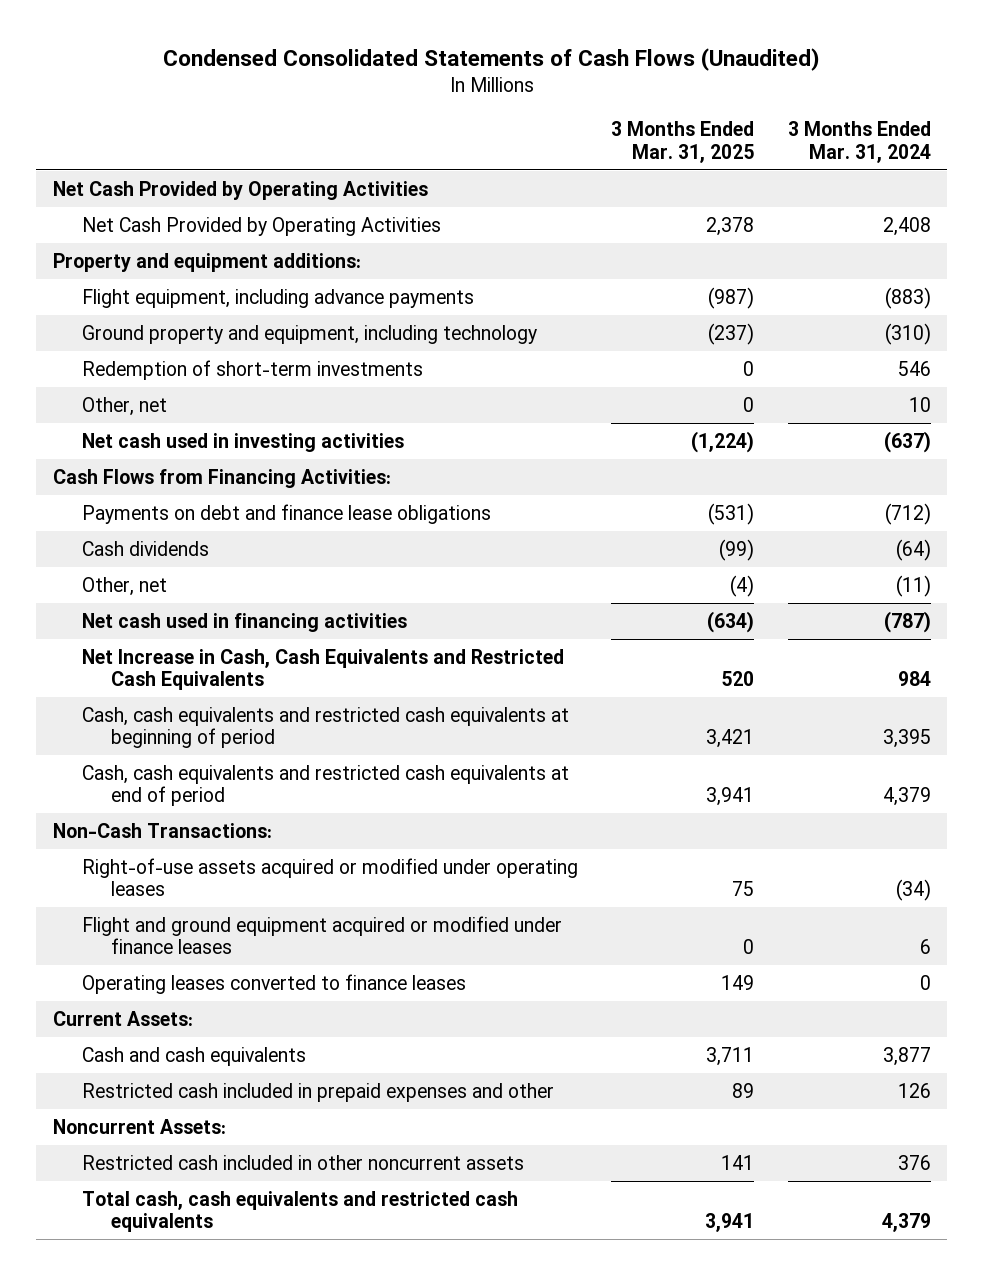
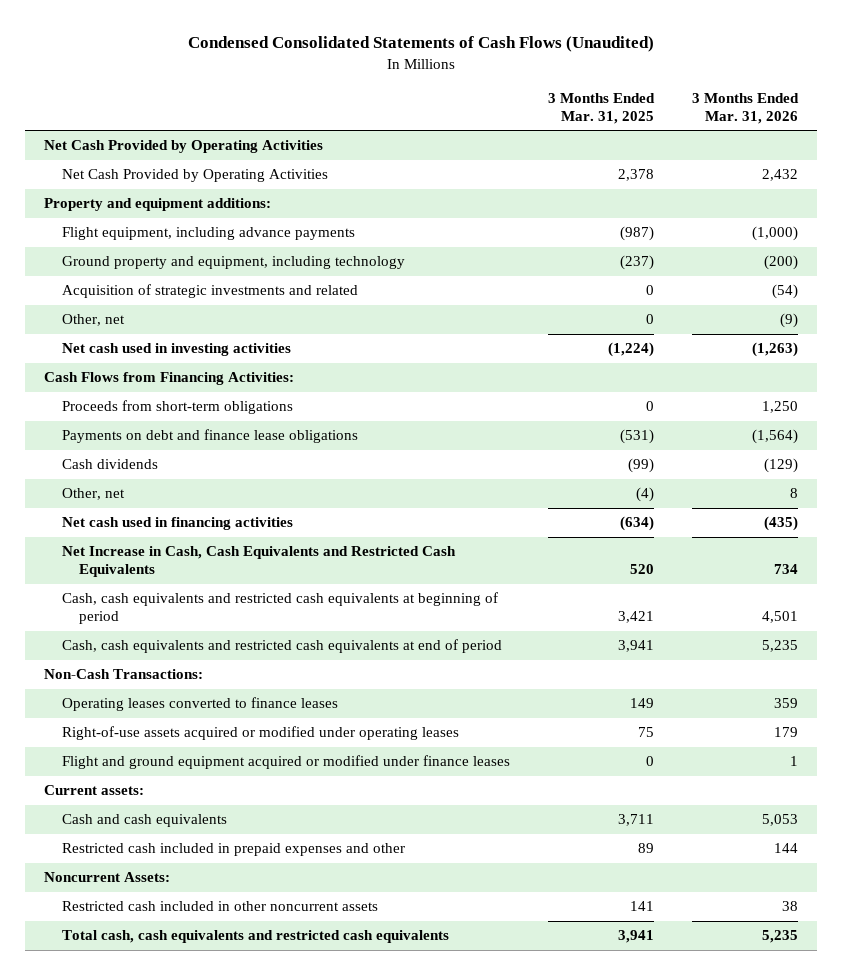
[787,121,931,163] 3 Months Ended Mar. 31, 2024 -> none
none -> [691,92,799,124] 3 Months Ended Mar. 31, 2026
[81,359,423,380] Redemption of short-term investments -> none
none -> [61,284,358,299] Acquisition of strategic investments and related
none -> [61,400,293,415] Proceeds from short-term obligations
[81,973,466,994] Operating leases converted to finance leases -> [61,697,338,712] Operating leases converted to finance leases
[52,1010,193,1026] Current Assets: -> [44,785,145,796] Current assets:

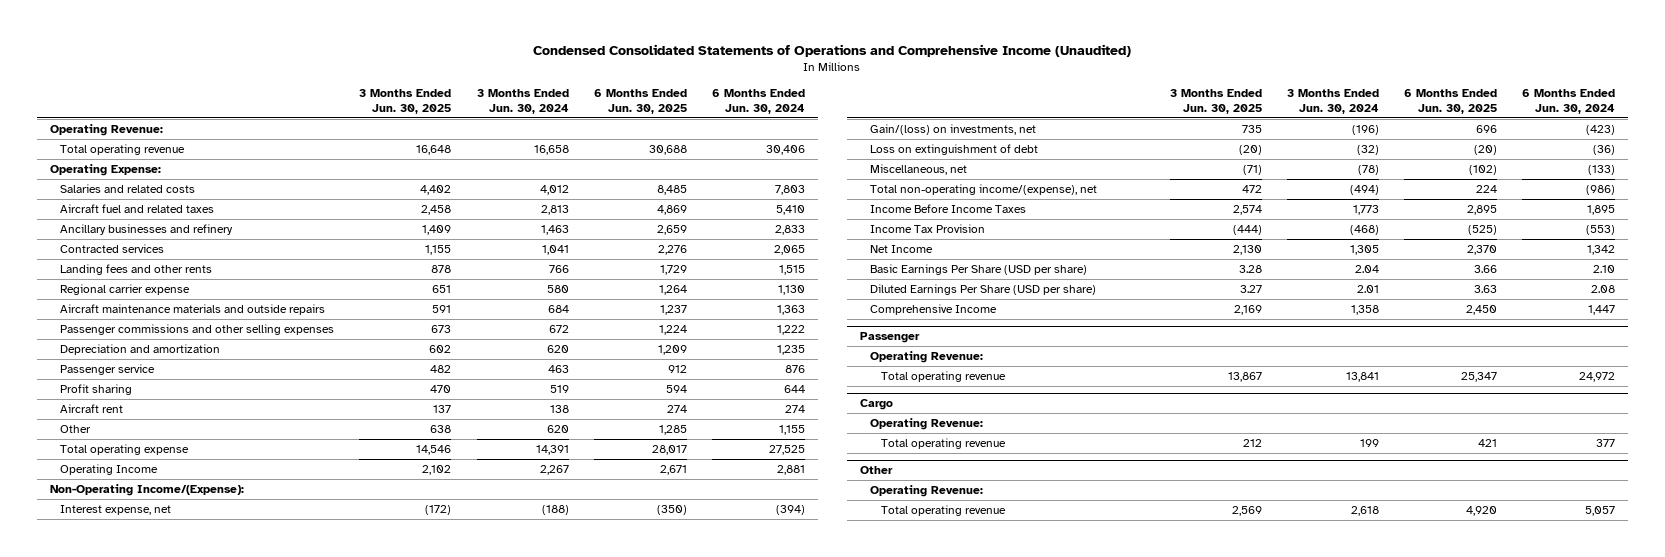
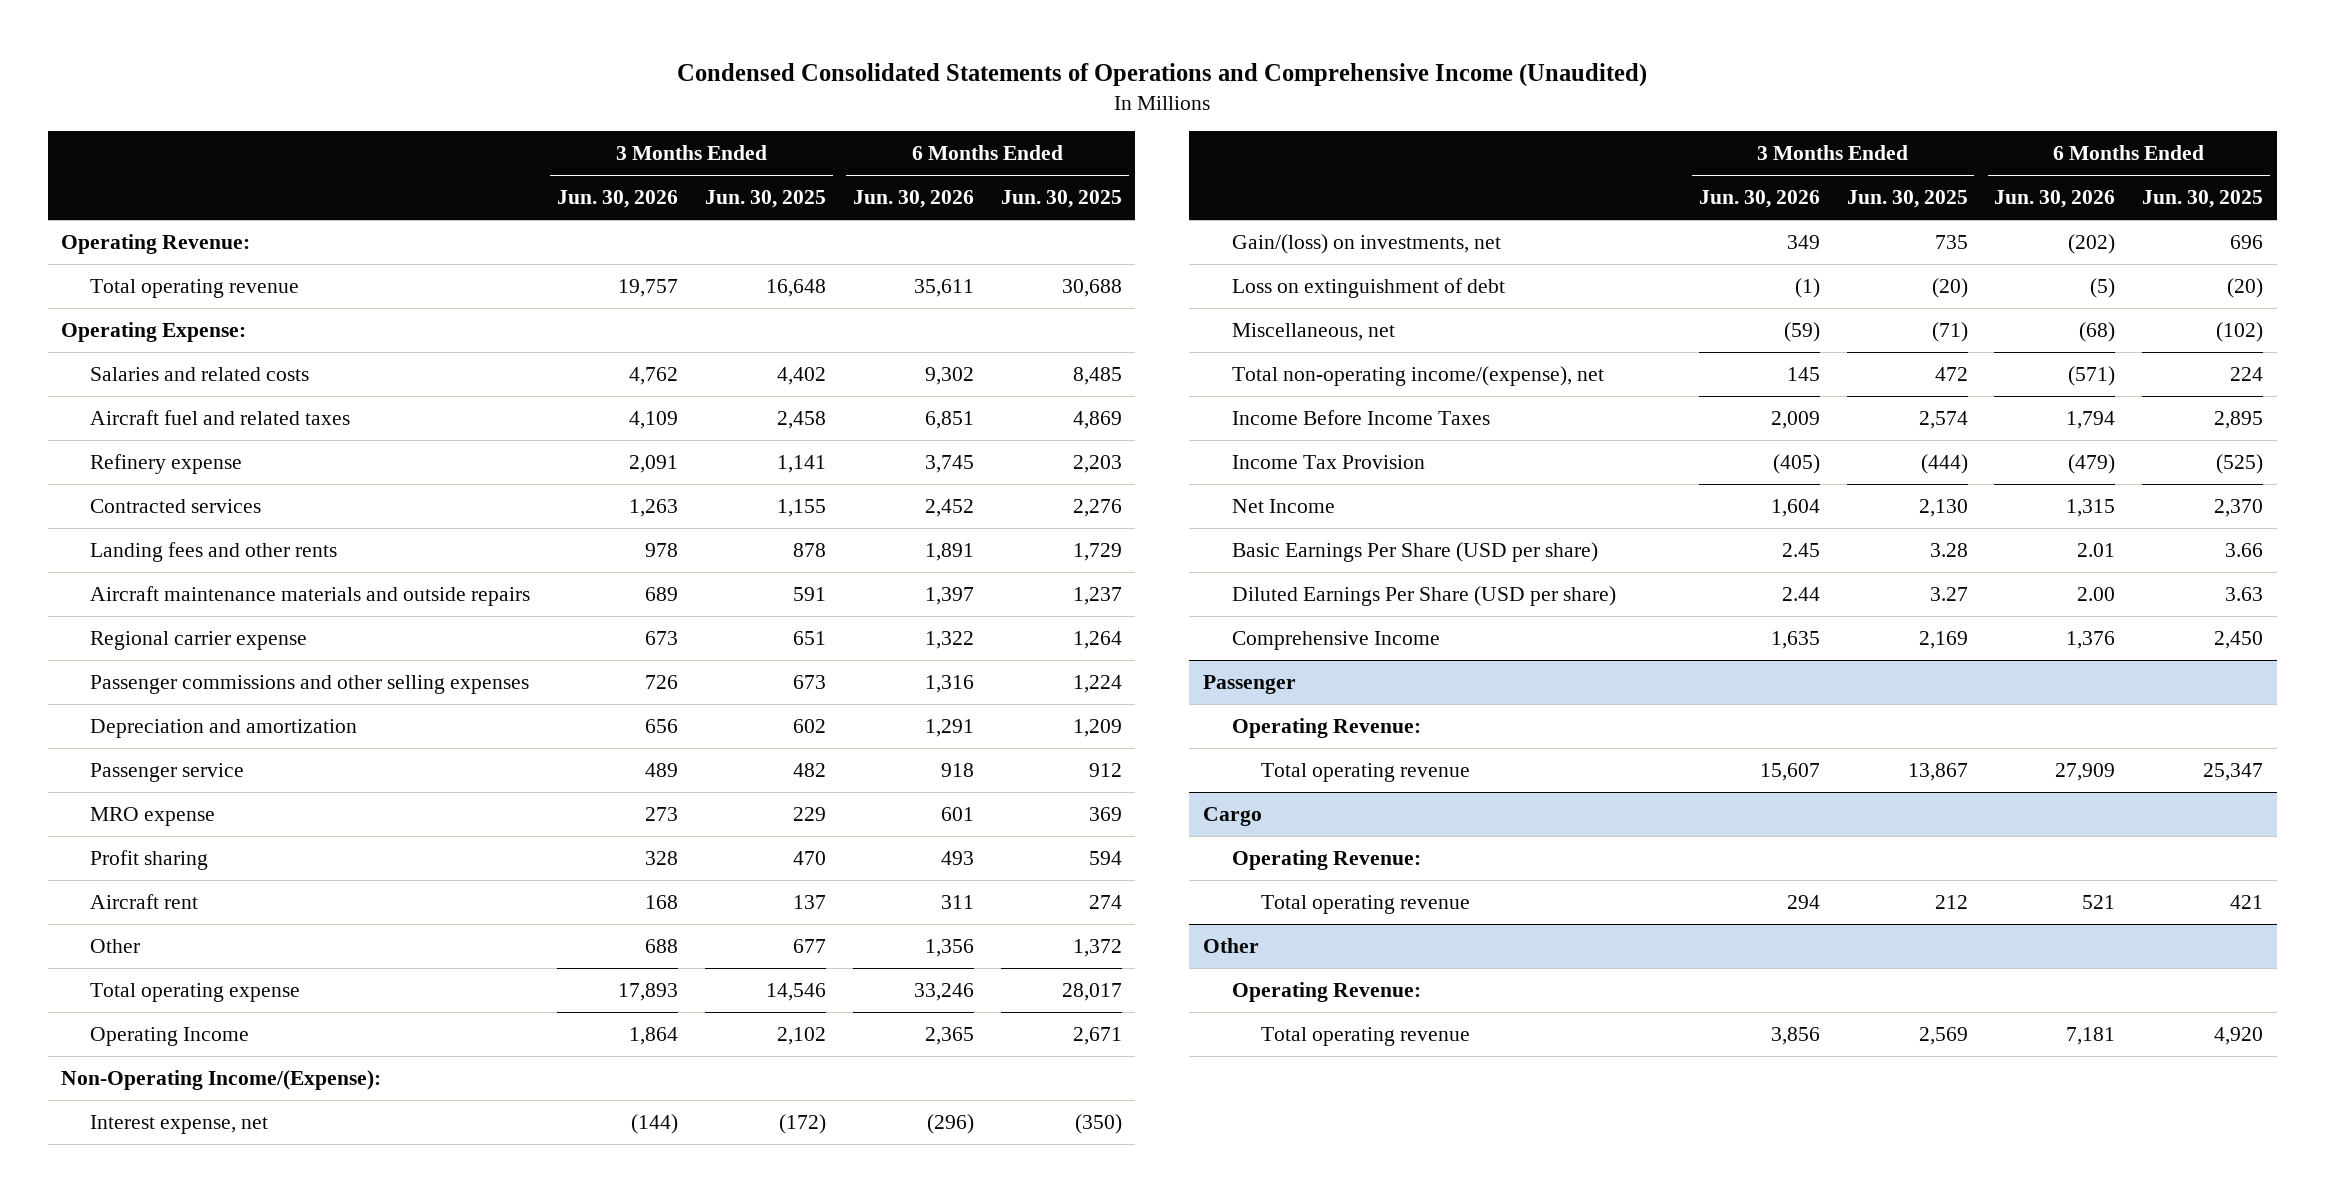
[476,89,569,114] 3 Months Ended Jun. 30, 2024 -> none
[711,89,805,114] 6 Months Ended Jun. 30, 2024 -> none
none -> [557,190,679,209] Jun. 30, 2026
none -> [853,190,975,209] Jun. 30, 2026
[60,223,234,235] Ancillary businesses and refinery -> none
none -> [90,453,243,474] Refinery expense
[60,283,191,295] Regional carrier expense -> [90,630,308,650] Regional carrier expense
none -> [90,806,216,826] MRO expense
[430,424,452,433] 638 -> [793,938,827,953] 677
[658,424,687,435] 1,285 -> [1072,938,1122,957] 1,372

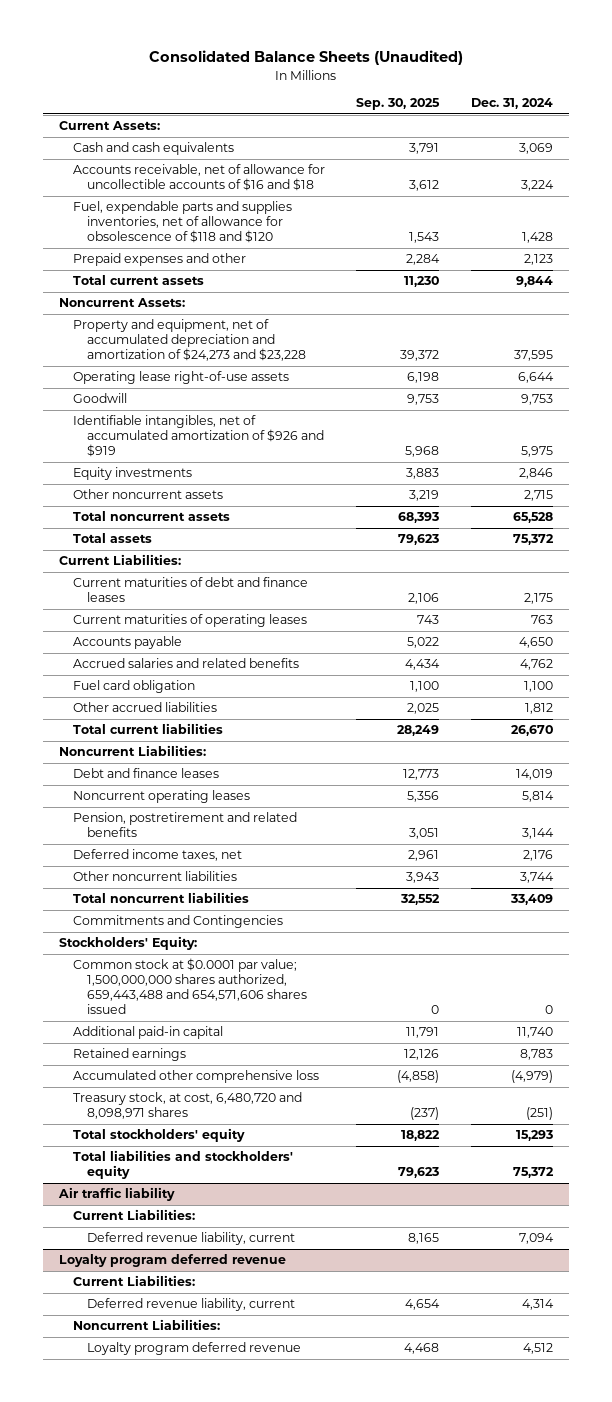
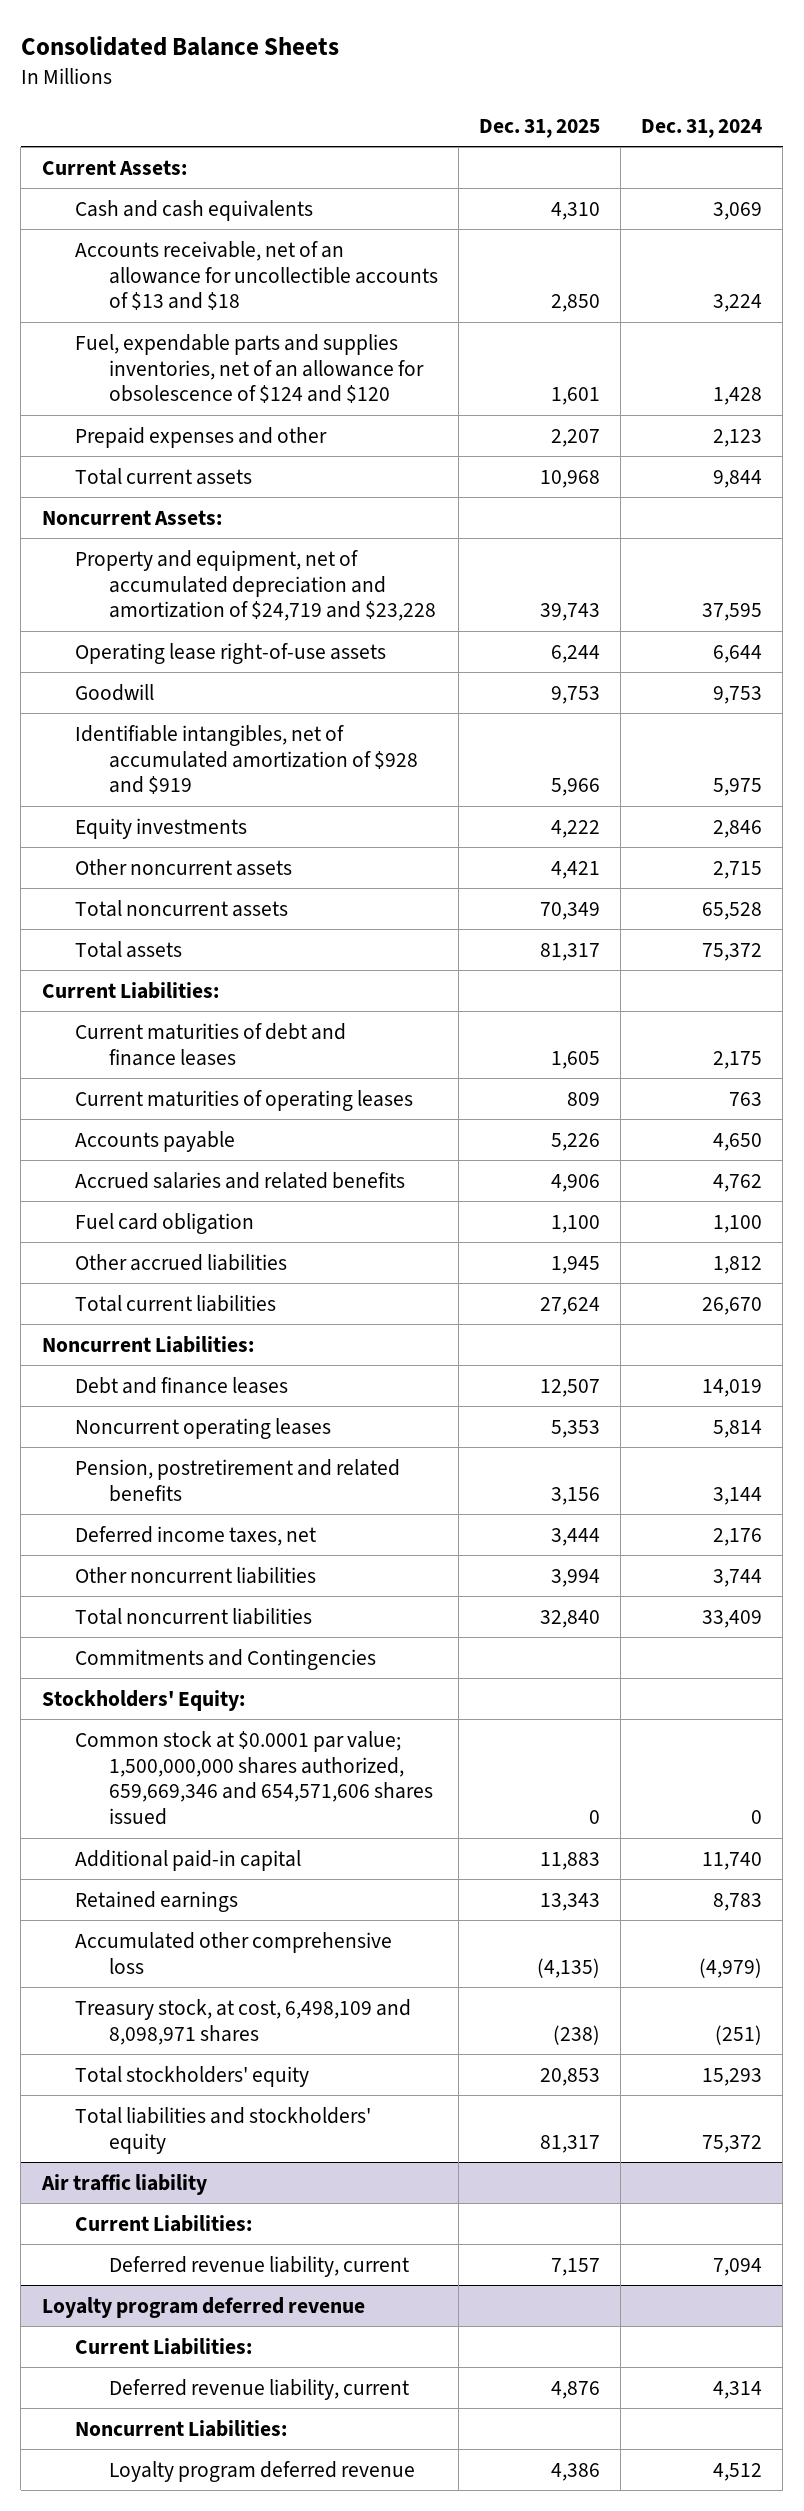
[148,50,463,66] Consolidated Balance Sheets (Unaudited) -> [20,35,339,56] Consolidated Balance Sheets
[356,98,441,111] Sep. 30, 2025 -> none
none -> [479,119,601,139] Dec. 31, 2025
[72,164,325,192] Accounts receivable, net of allowance for uncollectible accounts of $16 and $18 -> [75,240,438,311] Accounts receivable, net of an allowance for uncollectible accounts of $13 and $18
[72,201,292,244] Fuel, expendable parts and supplies inventories, net of allowance for obsolescence of $118 and $120 -> [75,333,424,404] Fuel, expendable parts and supplies inventories, net of an allowance for obsolescence of $124 and $120
[72,319,306,362] Property and equipment, net of accumulated depreciation and amortization of $24,273 and $23,228 -> [75,549,436,622] Property and equipment, net of accumulated depreciation and amortization of $24,719 and $23,228
[72,415,324,458] Identifiable intangibles, net of accumulated amortization of $926 and $919 -> [75,724,418,795] Identifiable intangibles, net of accumulated amortization of $928 and $919
[72,958,307,1015] Common stock at $0.0001 par value; 1,500,000,000 shares authorized, 659,443,488 and 654,571,606 shares issued -> [75,1730,433,1826] Common stock at $0.0001 par value; 1,500,000,000 shares authorized, 659,669,346 and 654,571,606 shares issued
[72,1092,302,1120] Treasury stock, at cost, 6,480,720 and 8,098,971 shares -> [75,1998,412,2045] Treasury stock, at cost, 6,498,109 and 8,098,971 shares

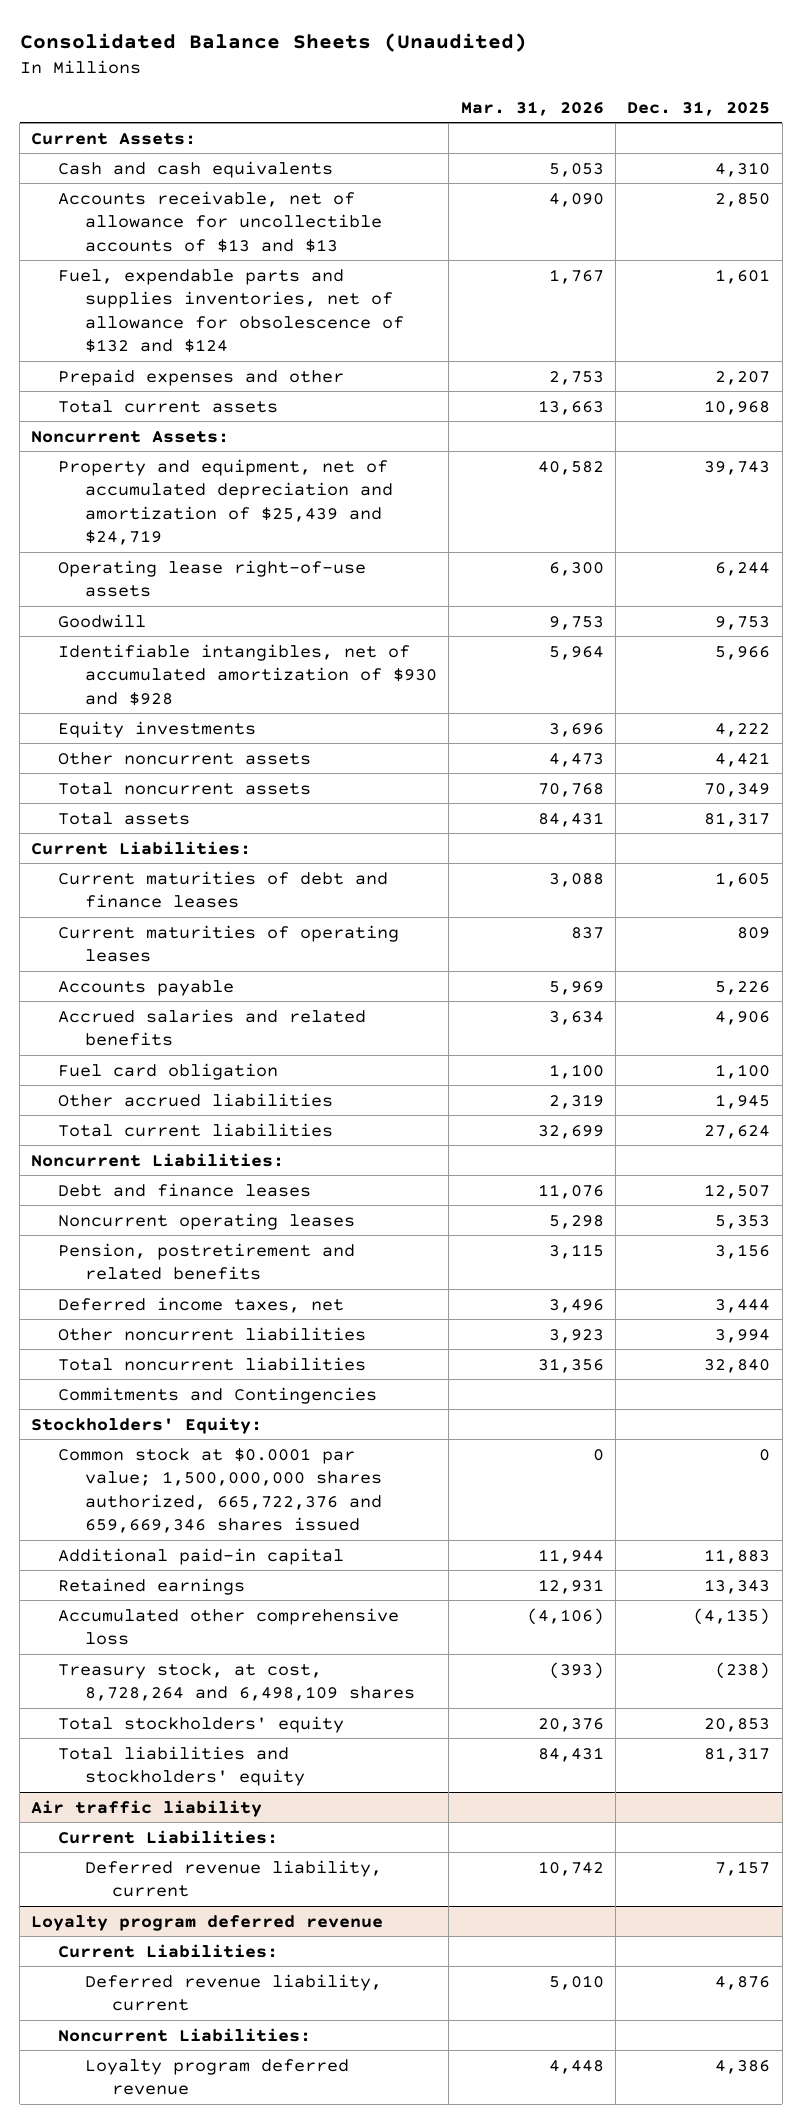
[20,35,339,56] Consolidated Balance Sheets -> [19,33,527,53] Consolidated Balance Sheets (Unaudited)
[641,119,763,139] Dec. 31, 2024 -> none
none -> [460,100,604,116] Mar. 31, 2026
[75,240,438,311] Accounts receivable, net of an allowance for uncollectible accounts of $13 and $18 -> [58,190,382,253] Accounts receivable, net of allowance for uncollectible accounts of $13 and $13
[75,333,424,404] Fuel, expendable parts and supplies inventories, net of an allowance for obsolescence of $124 and $120 -> [58,268,404,354] Fuel, expendable parts and supplies inventories, net of allowance for obsolescence of $132 and $124
[75,549,436,622] Property and equipment, net of accumulated depreciation and amortization of $24,719 and $23,228 -> [58,458,393,546] Property and equipment, net of accumulated depreciation and amortization of $25,439 and $24,719
[75,724,418,795] Identifiable intangibles, net of accumulated amortization of $928 and $919 -> [58,643,437,706] Identifiable intangibles, net of accumulated amortization of $930 and $928
[75,1730,433,1826] Common stock at $0.0001 par value; 1,500,000,000 shares authorized, 659,669,346 and 654,571,606 shares issued -> [58,1447,382,1534] Common stock at $0.0001 par value; 1,500,000,000 shares authorized, 665,722,376 and 659,669,346 shares issued
[75,1998,412,2045] Treasury stock, at cost, 6,498,109 and 8,098,971 shares -> [58,1662,415,1702] Treasury stock, at cost, 8,728,264 and 6,498,109 shares

